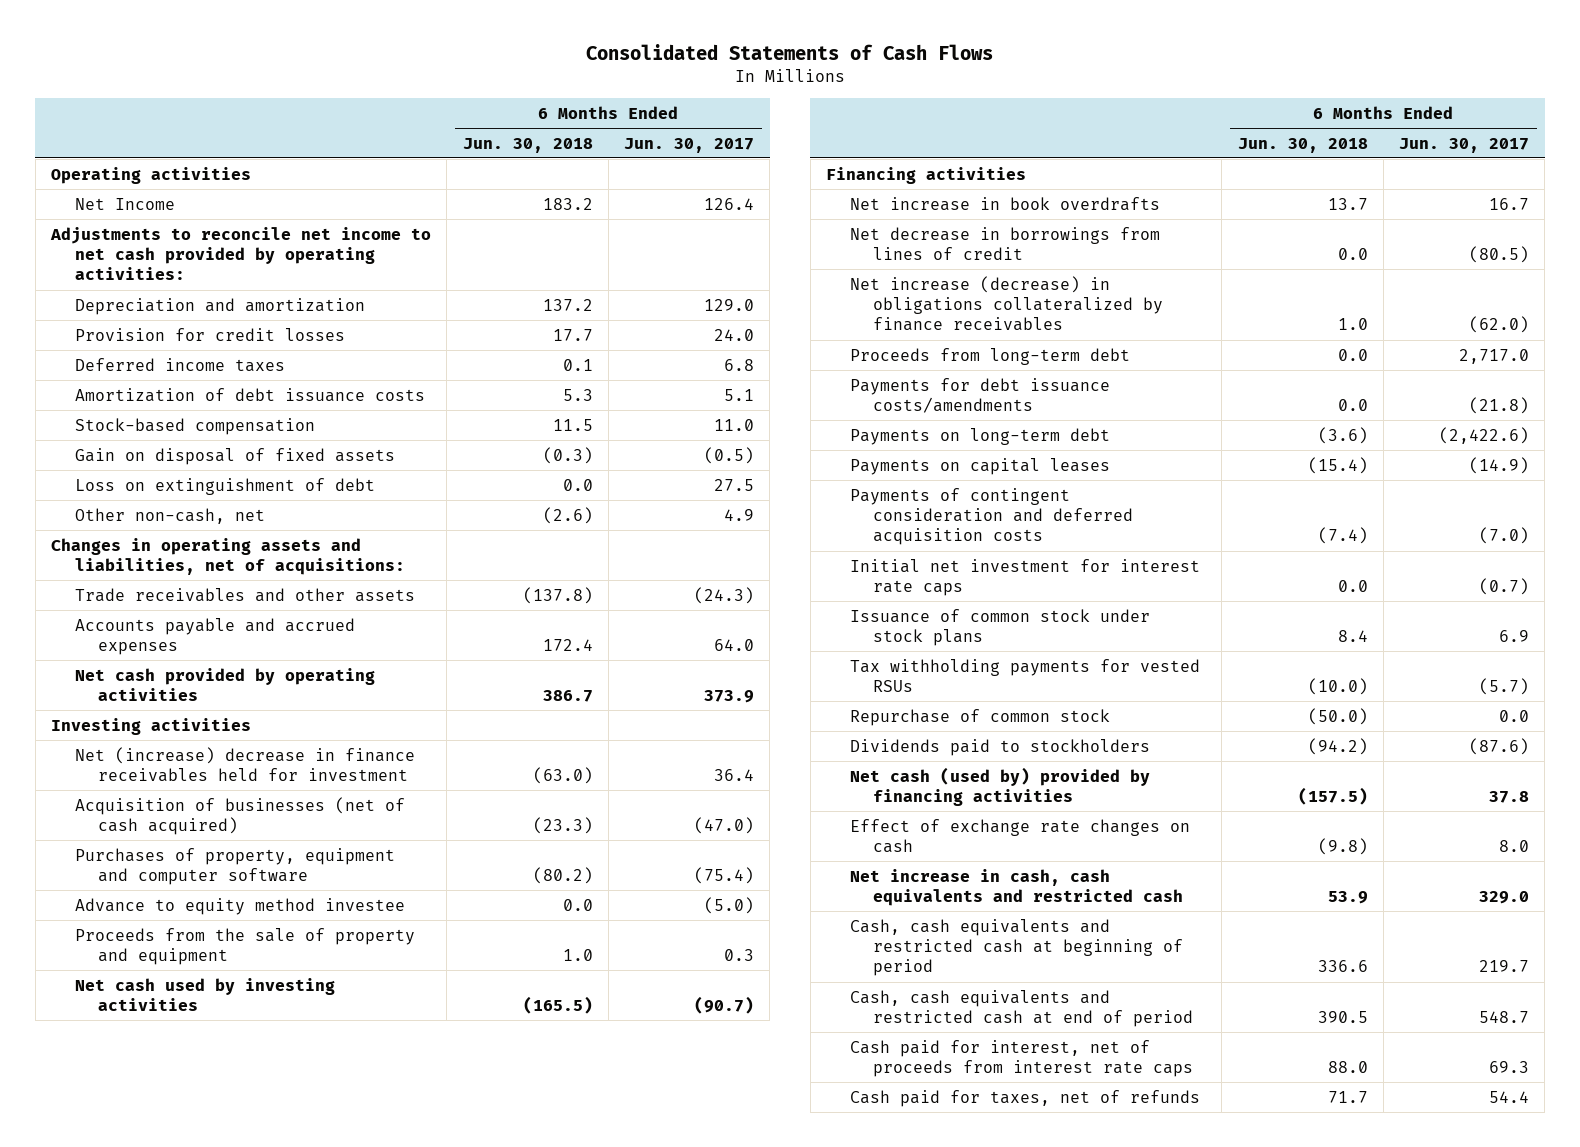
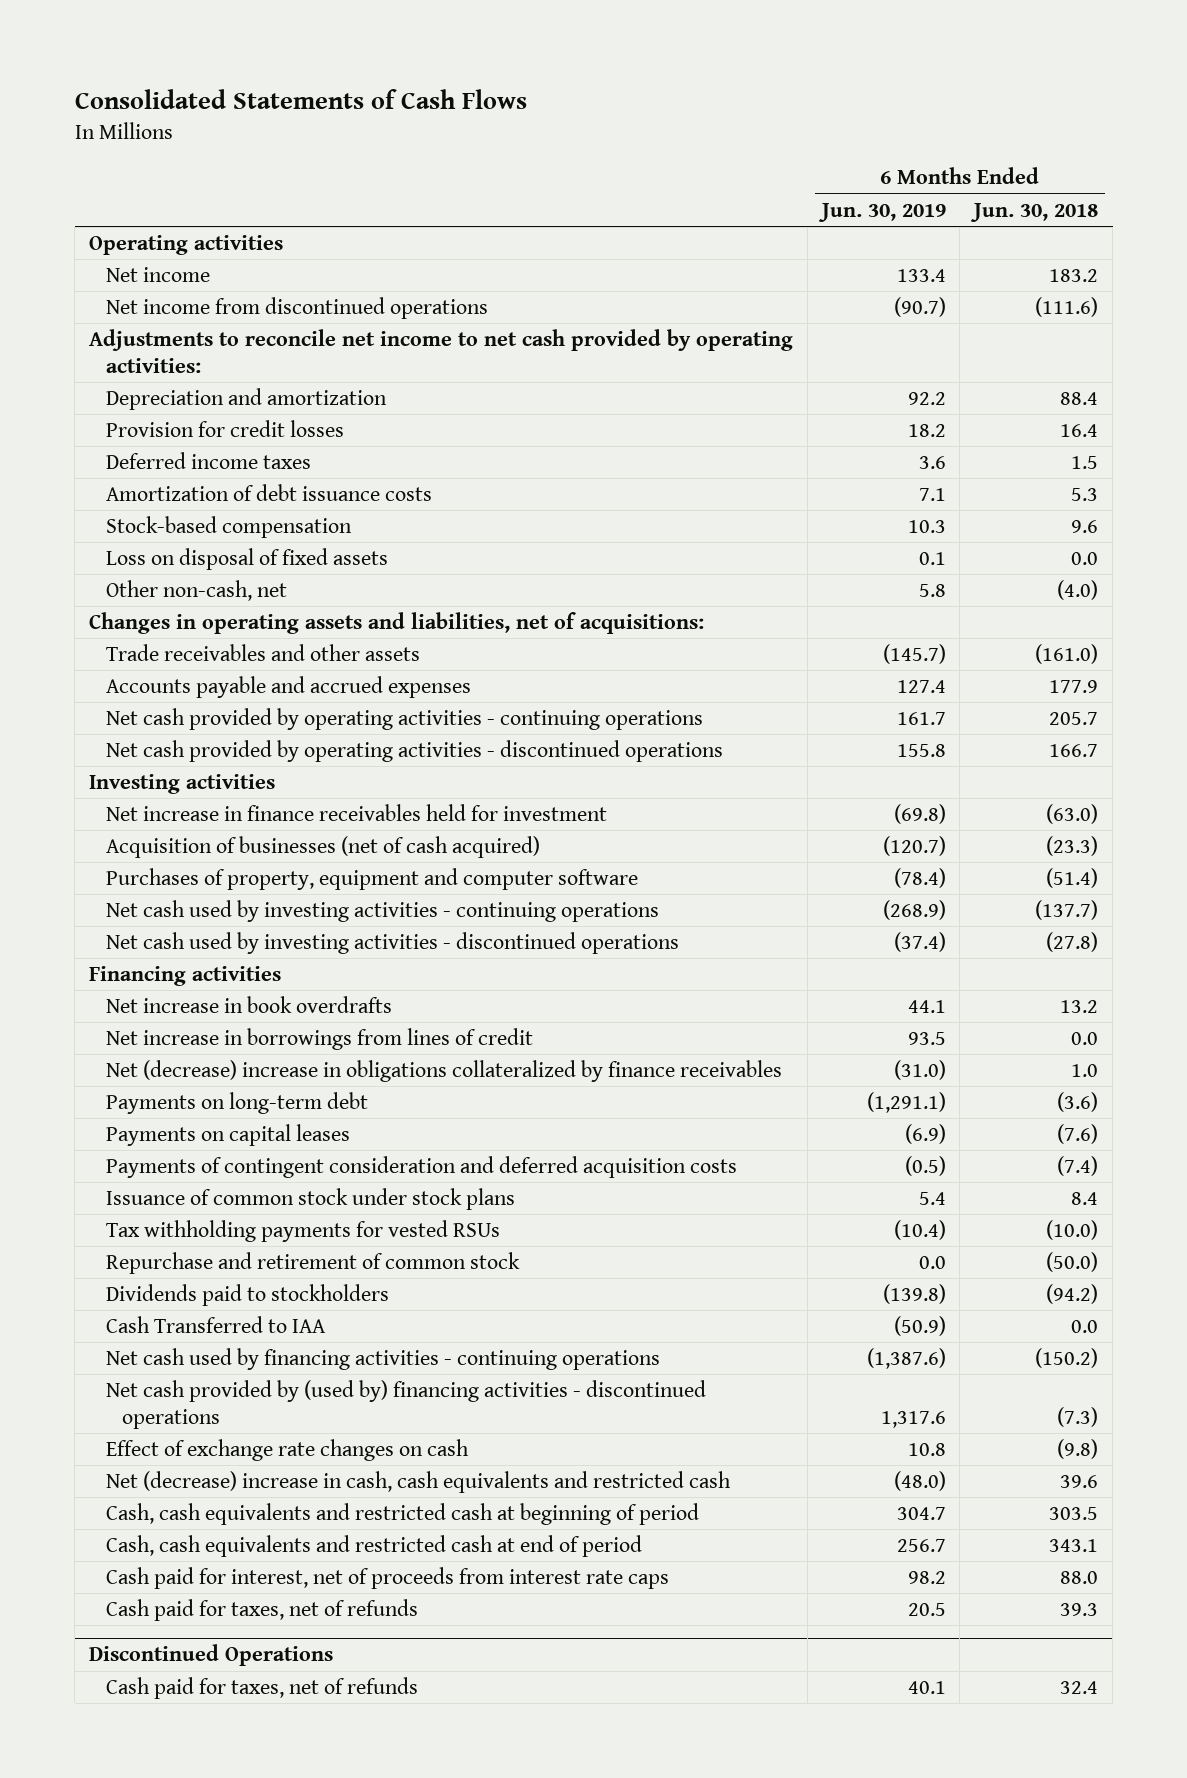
[624,137,755,153] Jun. 30, 2017 -> none
none -> [817,202,946,222] Jun. 30, 2019
[74,197,175,210] Net Income -> [105,267,210,283] Net income
none -> [105,297,488,320] Net income from discontinued operations
[542,298,593,311] 137.2 -> [1060,392,1099,406] 88.4
[552,328,593,341] 17.7 -> [1060,424,1099,438] 16.4
[562,358,593,371] 0.1 -> [1071,456,1099,470] 1.5
[74,477,375,495] Loss on extinguishment of debt -> none
[552,418,593,431] 11.5 -> [1071,520,1099,534] 9.6
[74,447,395,465] Gain on disposal of fixed assets -> [105,548,388,571] Loss on disposal of fixed assets
[542,446,593,464] (0.3) -> [1071,552,1099,566] 0.0
[542,506,593,524] (2.6) -> [1057,580,1099,601] (4.0)
[522,586,593,604] (137.8) -> [1035,644,1099,665] (161.0)
[542,638,593,651] 172.4 -> [1049,680,1099,694] 177.9
[74,667,375,701] Net cash provided by operating activities -> [105,708,703,731] Net cash provided by operating activities - continuing operations
[542,689,593,702] 386.7 -> [1049,712,1099,726] 205.7
none -> [105,740,723,763] Net cash provided by operating activities - discontinued operations
[74,746,415,782] Net (increase) decrease in finance receivables held for investment -> [105,804,607,822] Net increase in finance receivables held for investment
[74,897,405,915] Advance to equity method investee -> none
[74,927,415,965] Proceeds from the sale of property and equipment -> none
[532,866,593,884] (80.2) -> [1046,868,1099,889] (51.4)
[74,977,335,1011] Net cash used by investing activities -> [105,900,659,923] Net cash used by investing activities - continuing operations
[522,995,593,1014] (165.5) -> [1035,900,1099,921] (137.7)
none -> [105,932,679,955] Net cash used by investing activities - discontinued operations
[849,347,1130,365] Proceeds from long-term debt -> none
[849,377,1110,413] Payments for debt issuance costs/amendments -> none
[1327,197,1368,210] 13.7 -> [1060,1000,1099,1014] 13.2
[849,226,1160,260] Net decrease in borrowings from lines of credit -> [105,1028,533,1051] Net increase in borrowings from lines of credit
[849,275,1164,332] Net increase (decrease) in obligations collateralized by finance receivables -> [105,1060,782,1083] Net (decrease) increase in obligations collateralized by finance receivables
[1307,456,1368,474] (15.4) -> [1057,1124,1099,1145] (7.6)
[849,558,1200,596] Initial net investment for interest rate caps -> none
[849,708,1110,726] Repurchase of common stock -> [105,1252,520,1275] Repurchase and retirement of common stock
none -> [105,1316,326,1334] Cash Transferred to IAA
[849,766,1150,806] Net cash (used by) provided by financing activities -> [105,1348,660,1371] Net cash used by financing activities - continuing operations
[1297,786,1368,805] (157.5) -> [1035,1348,1099,1369] (150.2)
none -> [105,1380,706,1429] Net cash provided by (used by) financing activities - discontinued operations
[849,868,1184,906] Net increase in cash, cash equivalents and restricted cash -> [105,1471,731,1494] Net (decrease) increase in cash, cash equivalents and restricted cash
[1327,890,1368,904] 53.9 -> [1060,1475,1099,1489] 39.6
[1317,960,1368,973] 336.6 -> [1049,1507,1099,1521] 303.5
[1317,1010,1368,1023] 390.5 -> [1049,1539,1099,1553] 343.1
[1327,1090,1368,1103] 71.7 -> [1060,1603,1099,1617] 39.3
none -> [89,1644,334,1667] Discontinued Operations
none -> [105,1677,418,1700] Cash paid for taxes, net of refunds

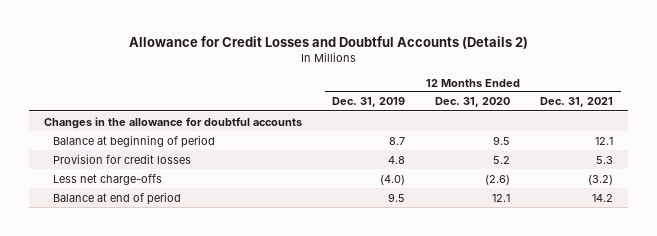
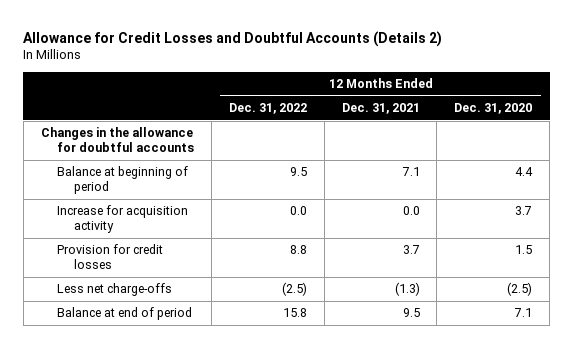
[332,97,406,108] Dec. 31, 2019 -> none
none -> [229,102,308,114] Dec. 31, 2022
[493,135,511,145] 9.5 -> [515,167,534,177] 4.4
[595,136,614,145] 12.1 -> [401,167,420,177] 7.1
none -> [57,205,189,234] Increase for acquisition activity
[493,155,511,164] 5.2 -> [515,245,533,255] 1.5
[596,155,614,164] 5.3 -> [402,245,420,255] 3.7
[485,174,511,185] (2.6) -> [507,282,533,297] (2.5)
[588,174,614,185] (3.2) -> [394,282,420,297] (1.3)
[492,193,511,202] 12.1 -> [514,308,533,318] 7.1
[592,193,614,202] 14.2 -> [402,308,420,318] 9.5

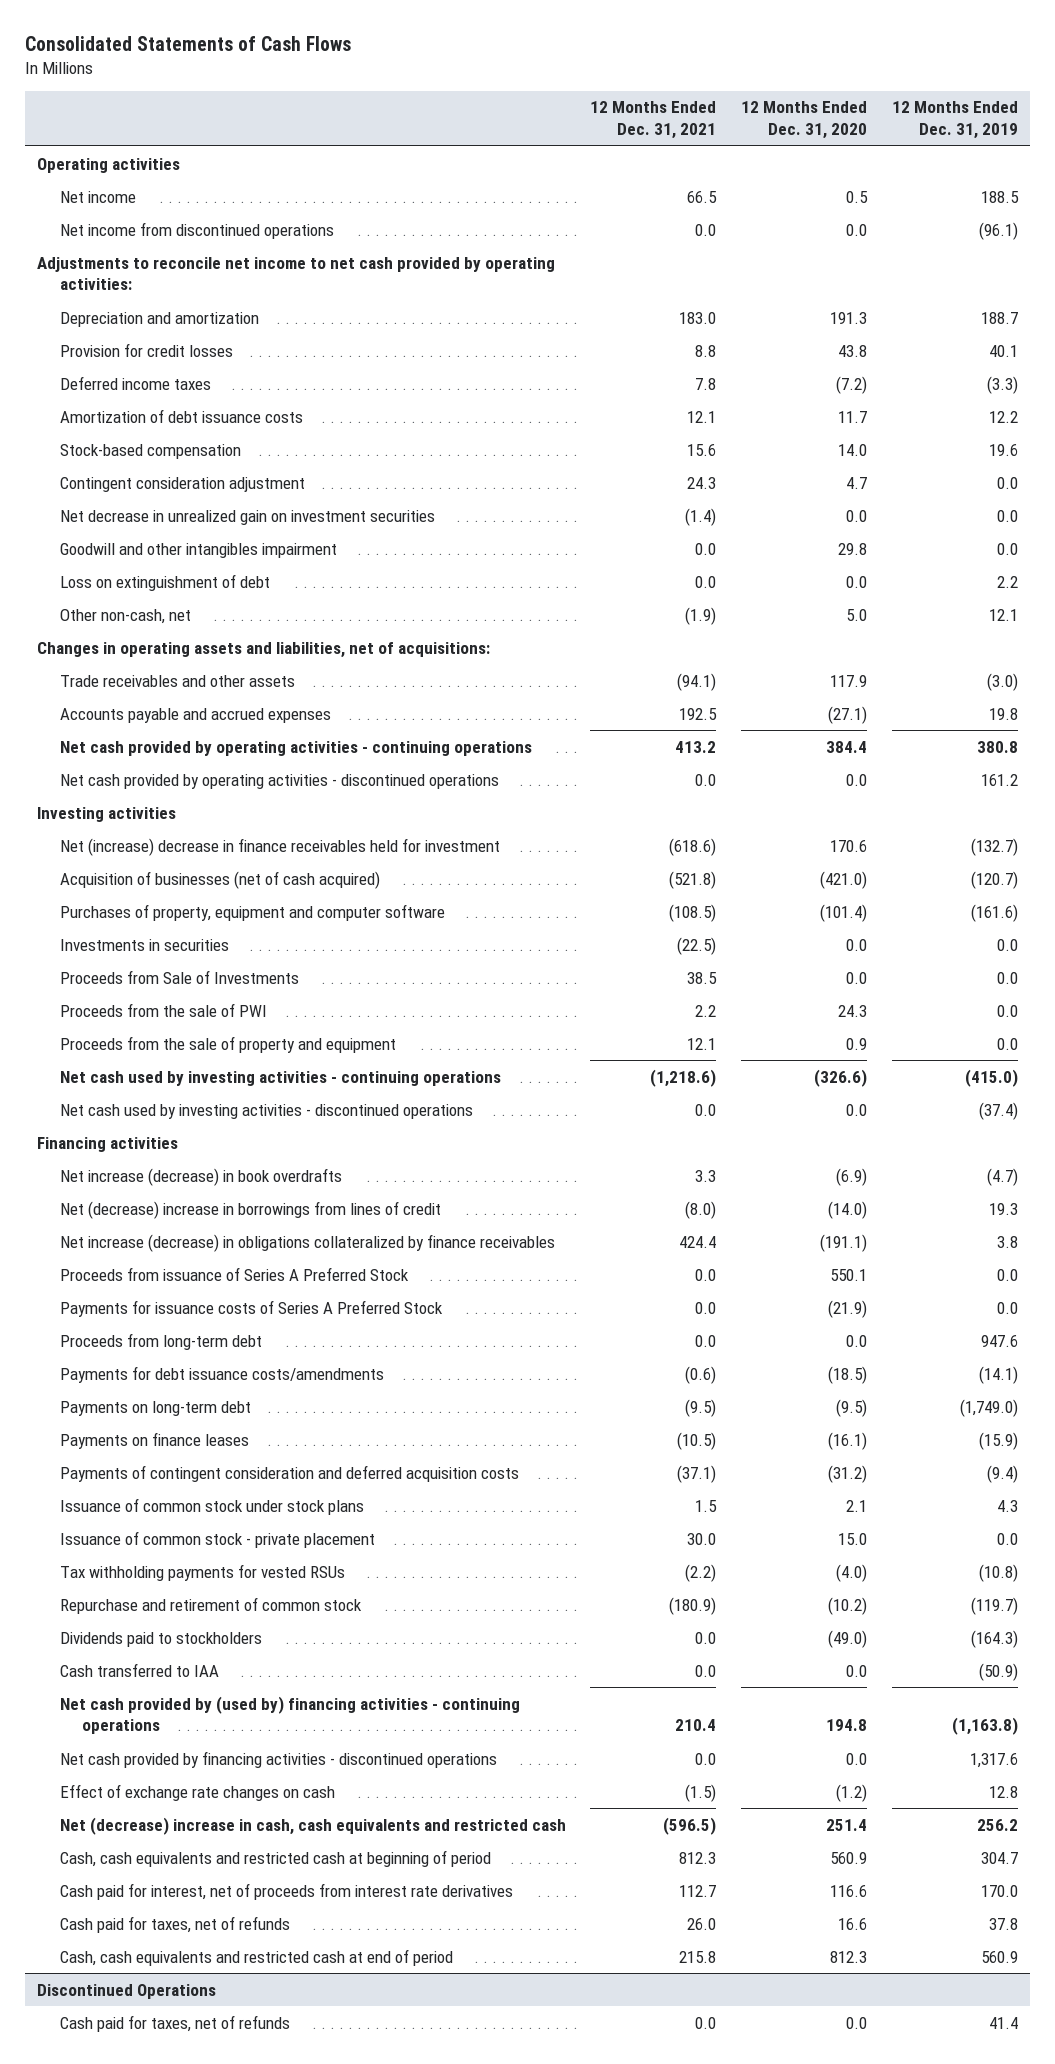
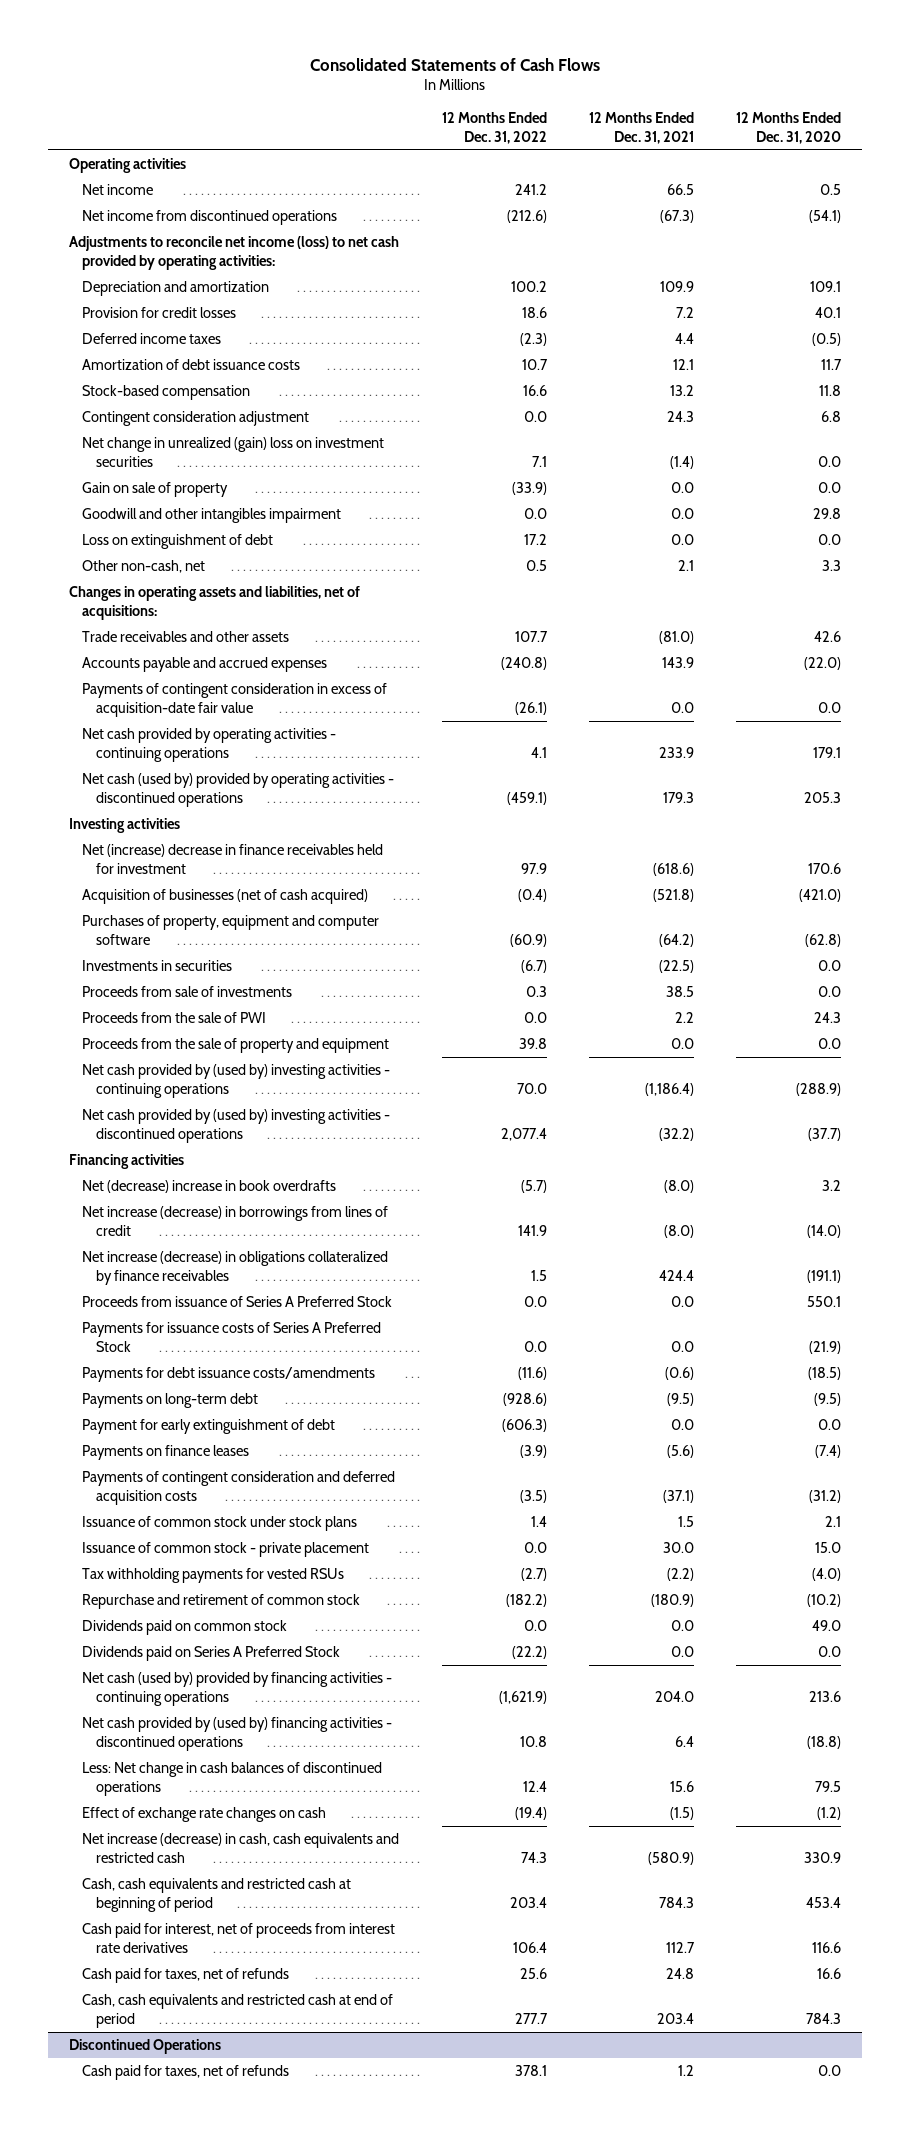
[892,101,1019,140] 12 Months Ended Dec. 31, 2019 -> none
none -> [441,112,547,145] 12 Months Ended Dec. 31, 2022
[695,223,717,236] 0.0 -> [659,210,694,224] (67.3)
[846,223,868,236] 0.0 -> [809,210,842,224] (54.1)
[36,256,555,291] Adjustments to reconcile net income to net cash provided by operating activities: -> [68,236,399,270] Adjustments to reconcile net income (loss) to net cash provided by operating activities:
[679,311,717,324] 183.0 -> [659,281,694,293] 109.9
[830,311,868,324] 191.3 -> [810,281,842,293] 109.1
[695,344,717,357] 8.8 -> [675,307,694,319] 7.2
[838,344,868,357] 43.8 -> [815,307,842,319] 40.1
[695,377,717,390] 7.8 -> [674,333,694,345] 4.4
[836,375,868,394] (7.2) -> [812,333,842,347] (0.5)
[687,443,717,456] 15.6 -> [669,385,694,397] 13.2
[838,443,868,456] 14.0 -> [819,385,842,397] 11.8
[846,476,868,489] 4.7 -> [821,411,842,423] 6.8
[59,509,435,525] Net decrease in unrealized gain on investment securities -> [82,437,385,467] Net change in unrealized (gain) loss on investment securities
none -> [82,482,229,498] Gain on sale of property
[685,606,717,625] (1.9) -> [677,560,694,572] 2.1
[846,608,868,621] 5.0 -> [822,560,842,572] 3.3
[677,672,717,691] (94.1) -> [658,631,694,645] (81.0)
[830,674,868,687] 117.9 -> [814,631,842,643] 42.6
[679,707,718,720] 192.5 -> [661,657,694,669] 143.9
[828,705,868,724] (27.1) -> [804,657,842,671] (22.0)
none -> [82,683,388,717] Payments of contingent consideration in excess of acquisition-date fair value
[675,740,717,753] 413.2 -> [658,746,694,758] 233.9
[826,740,868,753] 384.4 -> [813,746,842,758] 179.1
[59,773,499,789] Net cash provided by operating activities - discontinued operations -> [82,773,395,807] Net cash (used by) provided by operating activities - discontinued operations
[695,773,717,786] 0.0 -> [662,791,694,803] 179.3
[846,773,868,786] 0.0 -> [804,791,842,803] 205.3
[669,903,717,922] (108.5) -> [658,933,694,947] (64.2)
[820,903,868,922] (101.4) -> [805,933,842,947] (62.8)
[59,969,299,984] Proceeds from Sale of Investments -> [82,986,293,998] Proceeds from sale of investments
[687,1037,717,1050] 12.1 -> [670,1038,694,1050] 0.0
[846,1037,868,1050] 0.9 -> [818,1038,842,1050] 0.0
[59,1070,501,1086] Net cash used by investing activities - continuing operations -> [82,1064,391,1098] Net cash provided by (used by) investing activities - continuing operations
[650,1068,717,1087] (1,218.6) -> [644,1082,694,1096] (1,186.4)
[814,1068,868,1087] (326.6) -> [796,1082,842,1096] (288.9)
[59,1103,473,1119] Net cash used by investing activities - discontinued operations -> [82,1109,391,1143] Net cash provided by (used by) investing activities - discontinued operations
[695,1103,717,1116] 0.0 -> [658,1127,694,1141] (32.2)
[846,1103,868,1116] 0.0 -> [808,1127,842,1141] (37.7)
[59,1167,342,1186] Net increase (decrease) in book overdrafts -> [82,1180,337,1194] Net (decrease) increase in book overdrafts
[695,1169,717,1182] 3.3 -> [663,1180,694,1194] (8.0)
[836,1167,868,1186] (6.9) -> [822,1180,842,1192] 3.2
[59,1200,441,1219] Net (decrease) increase in borrowings from lines of credit -> [82,1206,389,1236] Net increase (decrease) in borrowings from lines of credit
[59,1332,262,1350] Proceeds from long-term debt -> none
none -> [82,1419,336,1435] Payment for early extinguishment of debt
[677,1431,717,1450] (10.5) -> [666,1445,694,1459] (5.6)
[828,1431,868,1450] (16.1) -> [815,1445,842,1459] (7.4)
[59,1631,262,1647] Dividends paid to stockholders -> none
[59,1662,219,1677] Cash transferred to IAA -> none
none -> [82,1620,288,1636] Dividends paid on common stock
none -> [82,1646,341,1662] Dividends paid on Series A Preferred Stock
[59,1695,520,1735] Net cash provided by (used by) financing activities - continuing operations -> [82,1672,393,1706] Net cash (used by) provided by financing activities - continuing operations
[675,1719,717,1732] 210.4 -> [654,1690,694,1702] 204.0
[826,1719,868,1732] 194.8 -> [809,1690,842,1702] 213.6
[59,1750,497,1768] Net cash provided by financing activities - discontinued operations -> [82,1717,393,1751] Net cash provided by (used by) financing activities - discontinued operations
[695,1752,717,1765] 0.0 -> [674,1735,694,1747] 6.4
[846,1752,868,1765] 0.0 -> [807,1735,842,1749] (18.8)
none -> [82,1762,383,1796] Less: Net change in cash balances of discontinued operations
[59,1816,566,1835] Net (decrease) increase in cash, cash equivalents and restricted cash -> [82,1833,400,1863] Net increase (decrease) in cash, cash equivalents and restricted cash
[663,1816,717,1835] (596.5) -> [647,1851,694,1865] (580.9)
[826,1818,868,1831] 251.4 -> [804,1851,842,1863] 330.9
[679,1851,717,1864] 812.3 -> [658,1896,694,1908] 784.3
[830,1851,868,1864] 560.9 -> [806,1896,842,1908] 453.4
[687,1917,717,1930] 26.0 -> [665,1968,694,1980] 24.8
[679,1950,717,1963] 215.8 -> [656,2012,694,2024] 203.4
[830,1950,868,1963] 812.3 -> [806,2012,842,2024] 784.3
[695,2016,717,2029] 0.0 -> [677,2065,694,2077] 1.2

